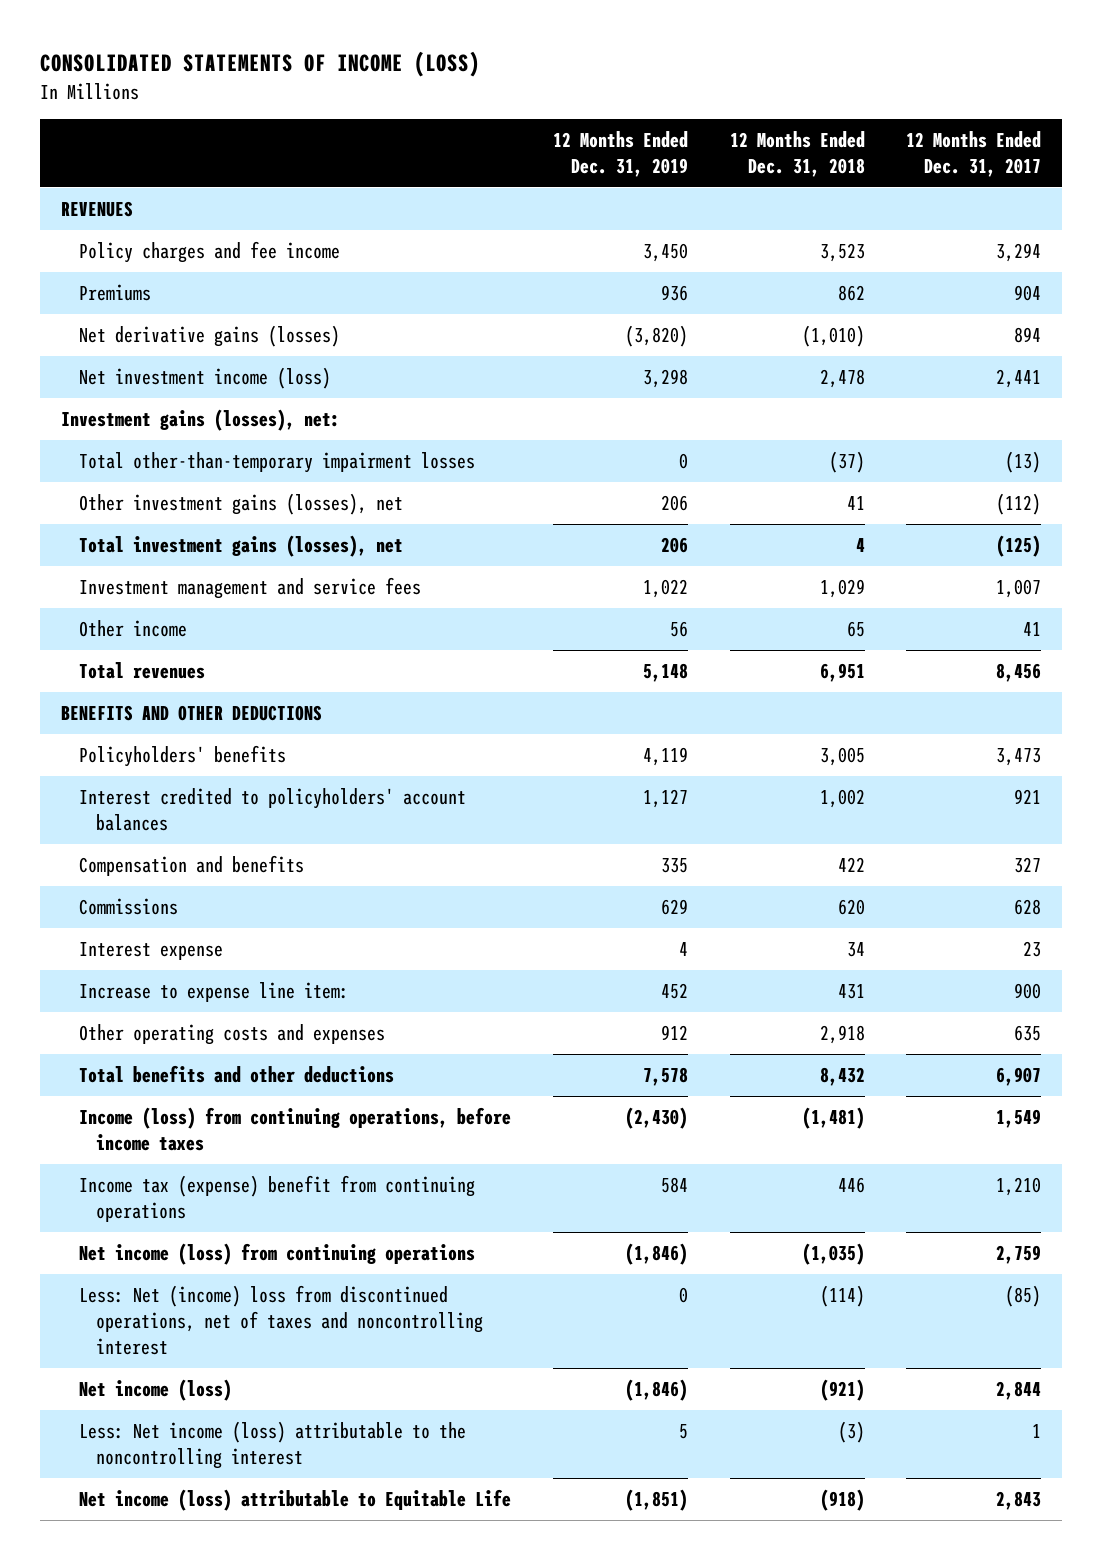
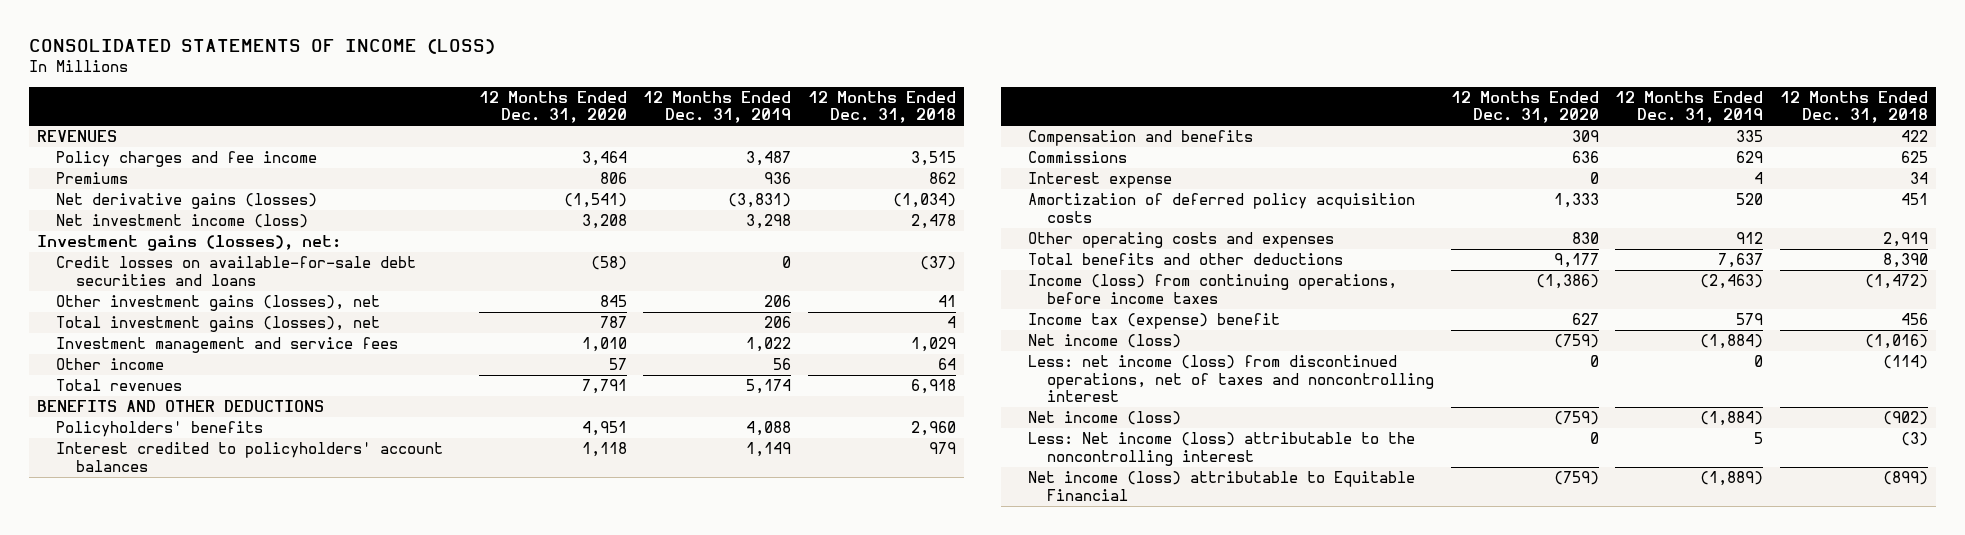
[906,130,1042,178] 12 Months Ended Dec. 31, 2017 -> none
none -> [478,90,627,124] 12 Months Ended Dec. 31, 2020
[642,243,688,263] 3,450 -> [746,151,792,167] 3,487
[819,243,865,263] 3,523 -> [910,151,956,167] 3,515
[624,325,688,348] (3,820) -> [728,193,792,209] (3,831)
[801,325,865,348] (1,010) -> [892,193,956,209] (1,034)
[78,452,475,474] Total other-than-temporary impairment losses -> none
none -> [56,256,417,286] Credit losses on available-for-sale debt securities and loans
[846,621,865,638] 65 -> [937,358,956,371] 64
[642,663,688,683] 5,148 -> [746,379,792,395] 5,174
[819,663,865,683] 6,951 -> [910,379,956,395] 6,918
[642,747,688,767] 4,119 -> [746,421,792,437] 4,088
[819,747,865,767] 3,005 -> [910,421,956,437] 2,960
[642,789,688,809] 1,127 -> [746,442,792,458] 1,149
[819,789,865,809] 1,002 -> [928,442,956,455] 979
[837,899,865,916] 620 -> [1900,151,1928,164] 625
[78,982,349,1003] Increase to expense line item: -> none
none -> [1028,193,1416,223] Amortization of deferred policy acquisition costs
[819,1025,865,1045] 2,918 -> [1882,232,1928,248] 2,919
[642,1067,688,1087] 7,578 -> [1718,253,1764,269] 7,637
[819,1067,865,1087] 8,432 -> [1882,253,1928,269] 8,390
[624,1107,688,1130] (2,430) -> [1700,274,1764,290] (2,463)
[801,1107,865,1130] (1,481) -> [1864,274,1928,290] (1,472)
[78,1175,475,1223] Income tax (expense) benefit from continuing operations -> [1028,313,1281,330] Income tax (expense) benefit
[660,1177,688,1194] 584 -> [1736,313,1764,326] 579
[837,1177,865,1194] 446 -> [1900,313,1928,326] 456
[78,1243,475,1266] Net income (loss) from continuing operations -> [1028,334,1182,349] Net income (loss)
[624,1243,688,1266] (1,846) -> [1700,334,1764,350] (1,884)
[801,1243,865,1266] (1,035) -> [1864,334,1928,350] (1,016)
[78,1285,484,1356] Less: Net (income) loss from discontinued operations, net of taxes and noncontrolling interest -> [1028,355,1435,403] Less: net income (loss) from discontinued operations, net of taxes and noncontrolling interest
[624,1379,688,1402] (1,846) -> [1700,411,1764,427] (1,884)
[819,1379,865,1402] (921) -> [1882,411,1928,426] (902)
[78,1489,511,1512] Net income (loss) attributable to Equitable Life -> [1028,471,1416,501] Net income (loss) attributable to Equitable Financial
[624,1489,688,1512] (1,851) -> [1700,471,1764,487] (1,889)
[819,1489,865,1512] (918) -> [1882,471,1928,486] (899)

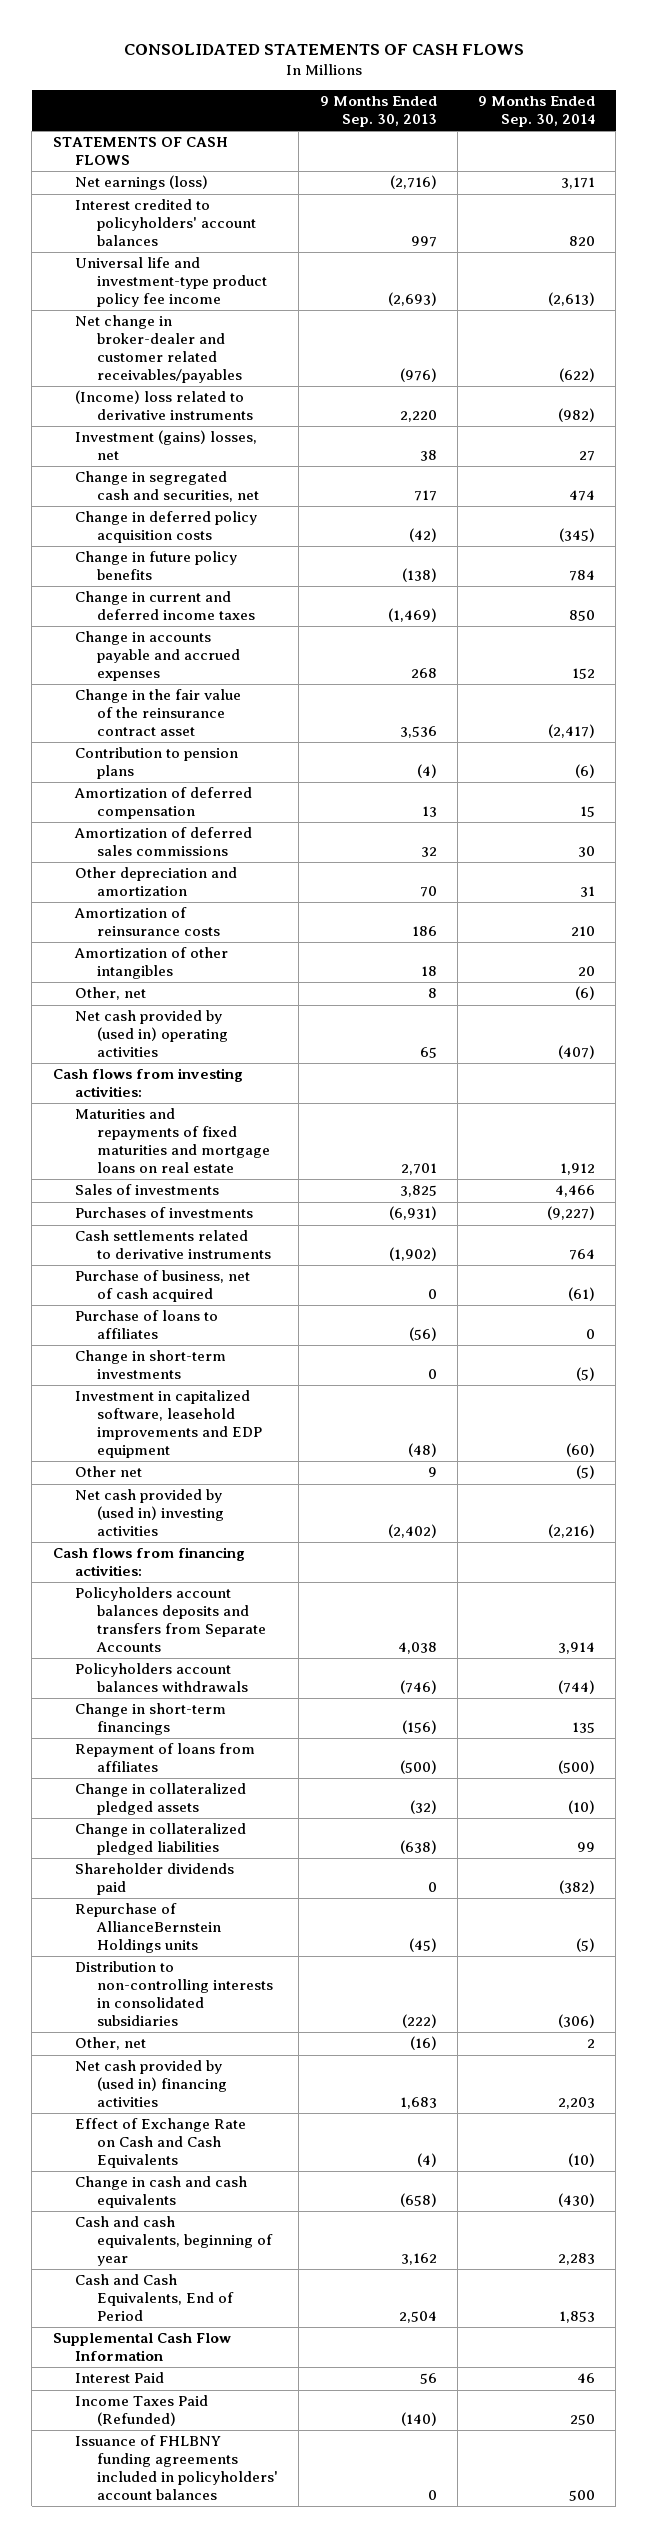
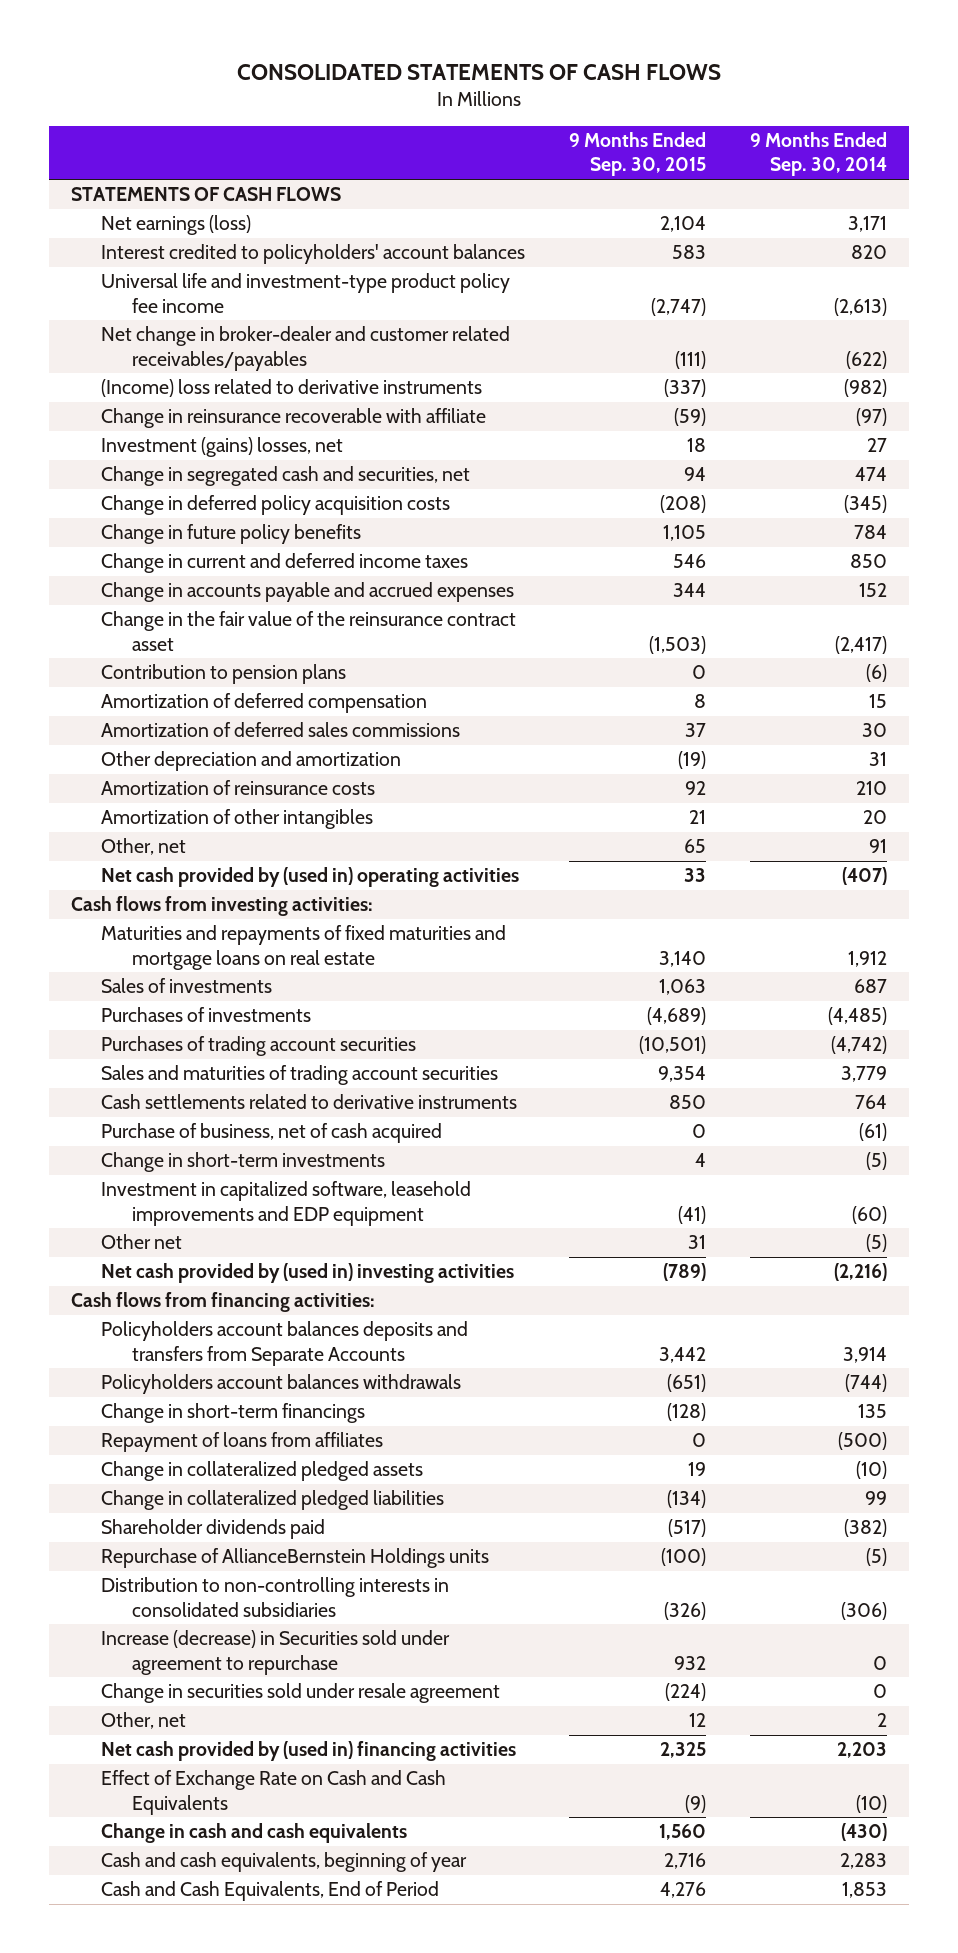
[319,96,437,127] 9 Months Ended Sep. 30, 2013 -> none
none -> [569,132,707,177] 9 Months Ended Sep. 30, 2015
none -> [101,408,487,429] Change in reinsurance recoverable with affiliate
[575,986,596,1001] (6) -> [869,839,888,854] 91
[555,1185,596,1198] 4,466 -> [854,979,888,994] 687
[547,1206,596,1221] (9,227) -> [828,1007,888,1026] (4,485)
none -> [101,1036,417,1057] Purchases of trading account securities
none -> [101,1065,499,1086] Sales and maturities of trading account securities
[74,1310,218,1340] Purchase of loans to affiliates -> none
none -> [101,1630,451,1675] Increase (decrease) in Securities sold under agreement to repurchase
none -> [101,1683,501,1704] Change in securities sold under resale agreement
[52,2333,231,2362] Supplemental Cash Flow Information -> none
[74,2372,164,2384] Interest Paid -> none
[74,2395,208,2427] Income Taxes Paid (Refunded) -> none
[74,2435,279,2500] Issuance of FHLBNY funding agreements included in policyholders' account balances -> none

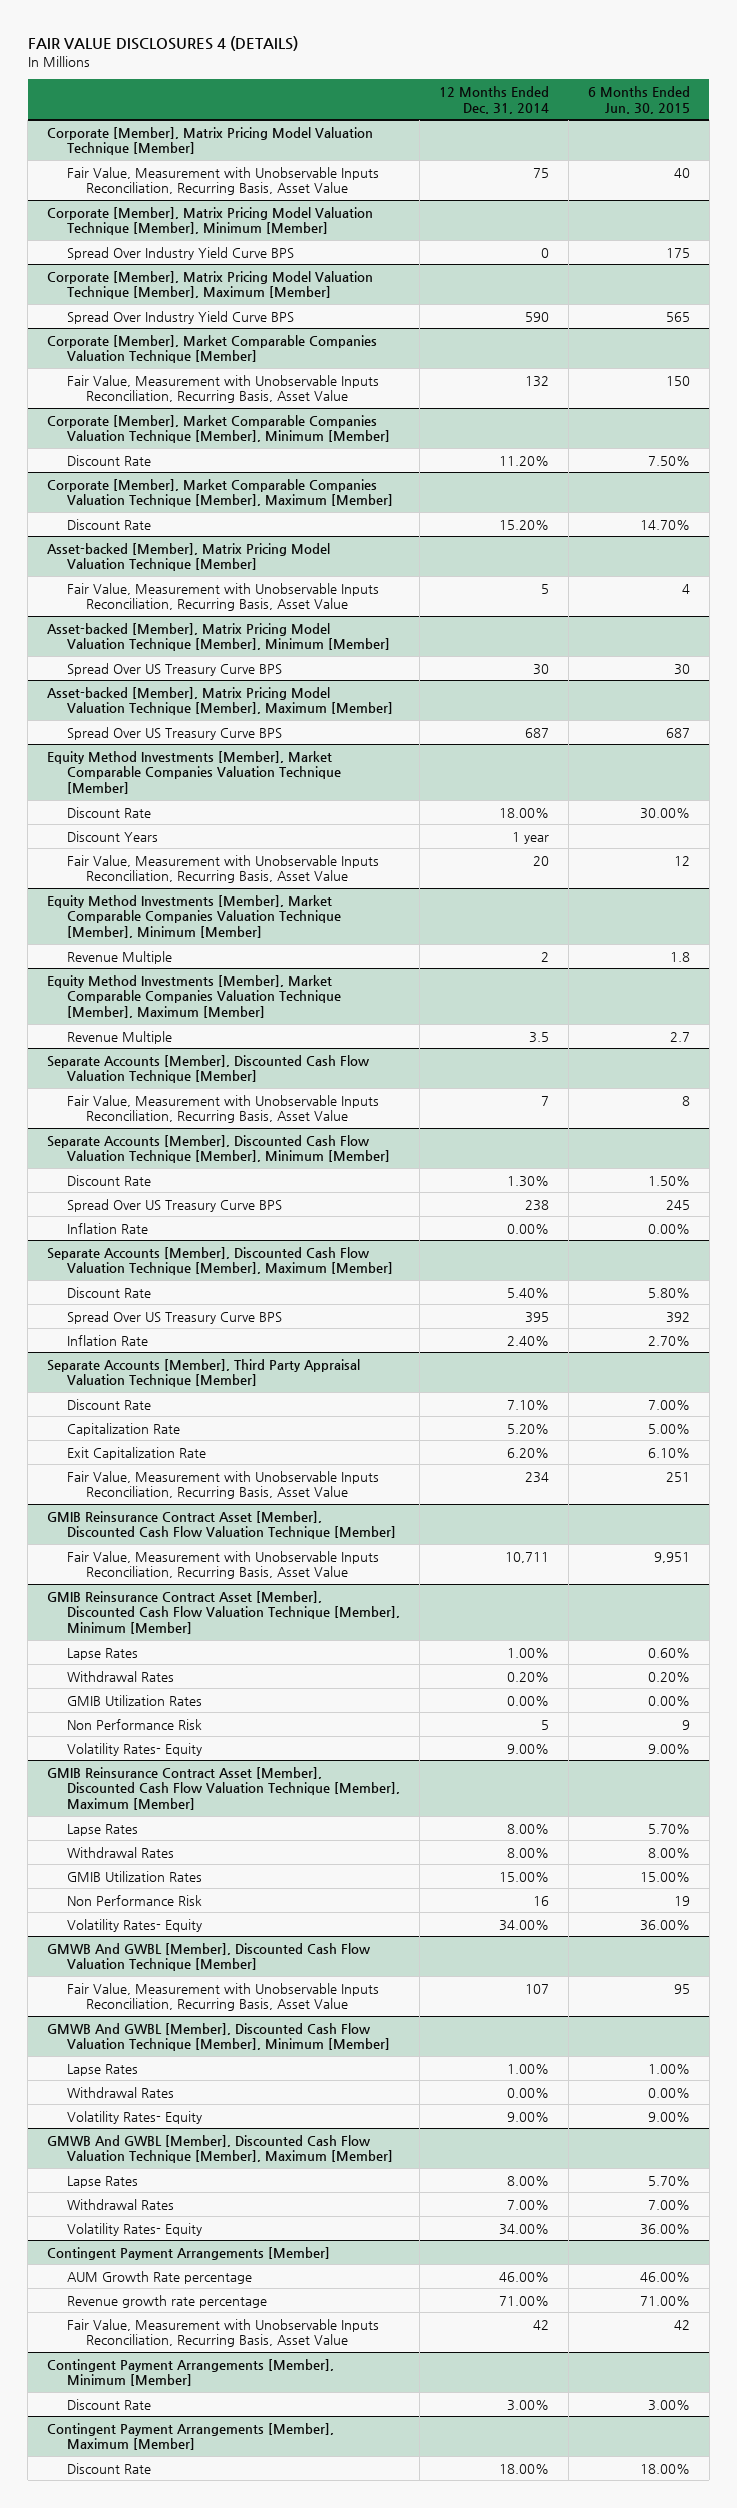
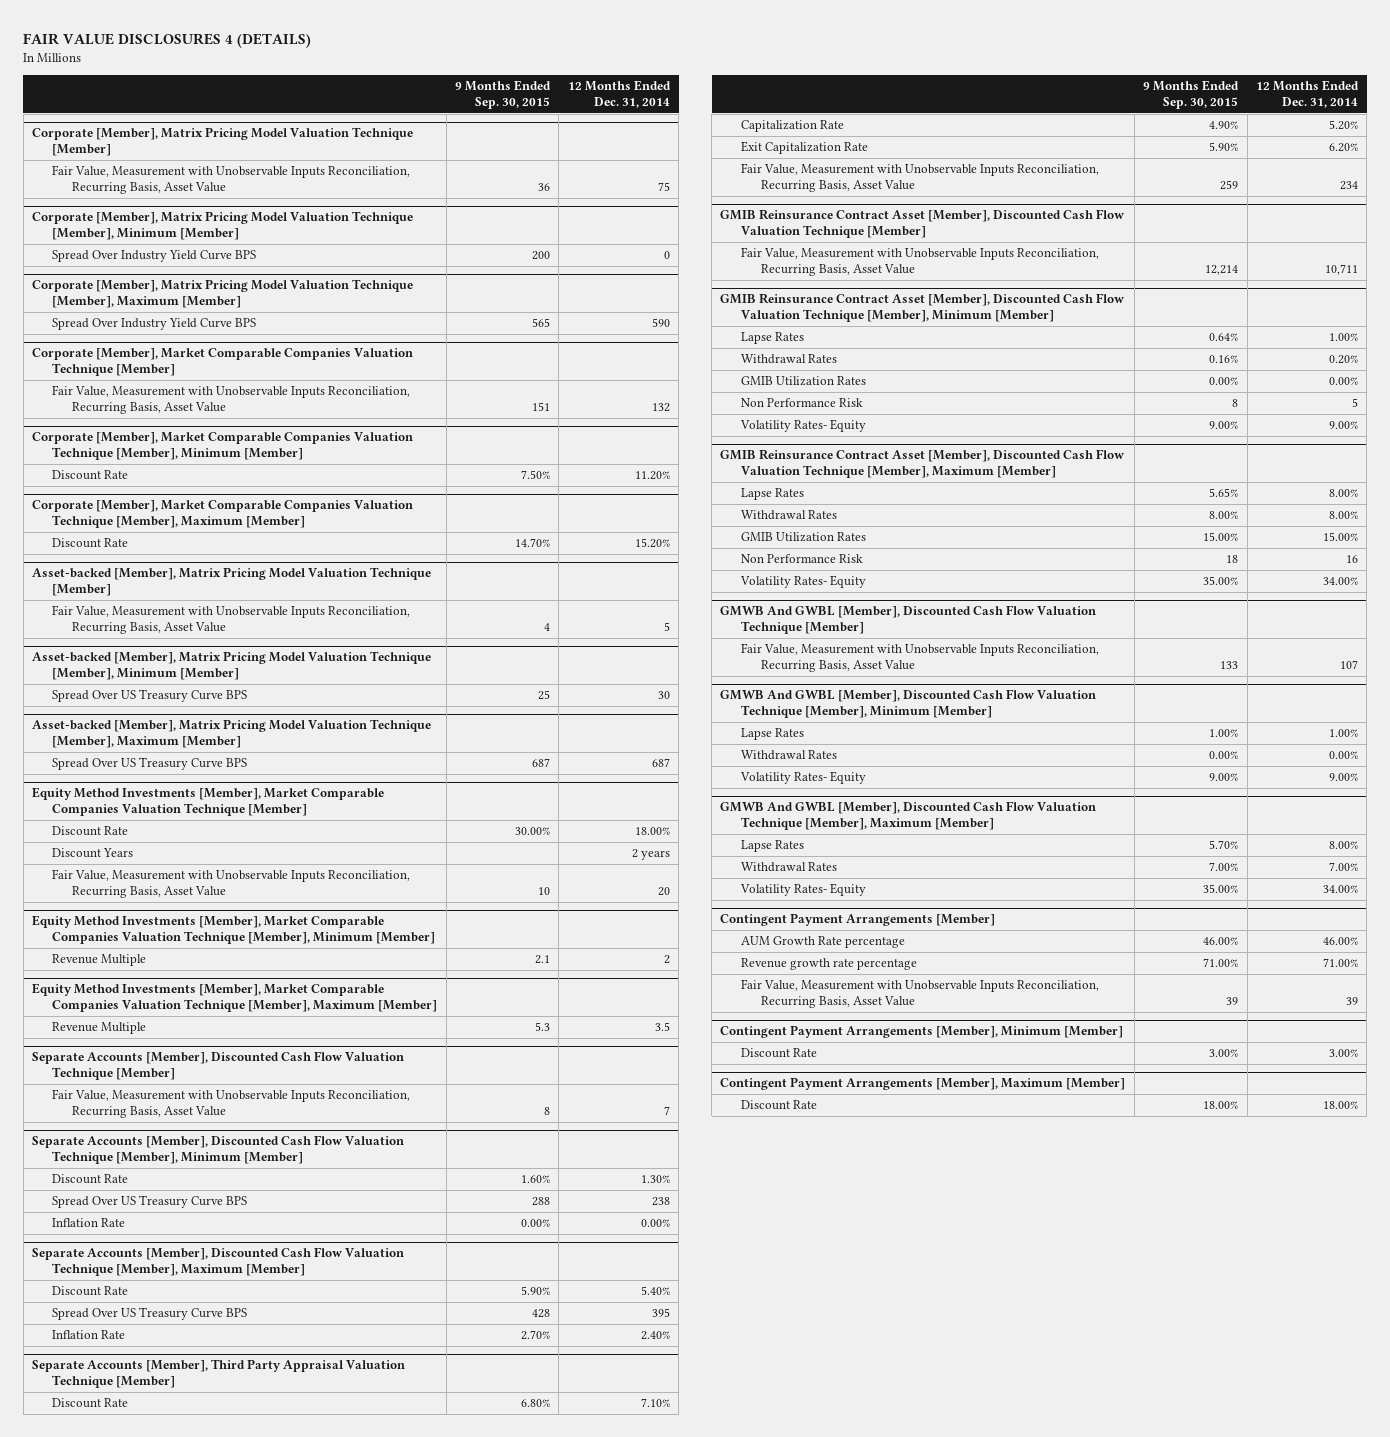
[587,85,690,114] 6 Months Ended Jun. 30, 2015 -> none
none -> [454,79,551,110] 9 Months Ended Sep. 30, 2015
[511,831,549,844] 1 year -> [631,849,670,861] 2 years
[532,2319,549,2330] 42 -> [1346,997,1359,1006] 39

